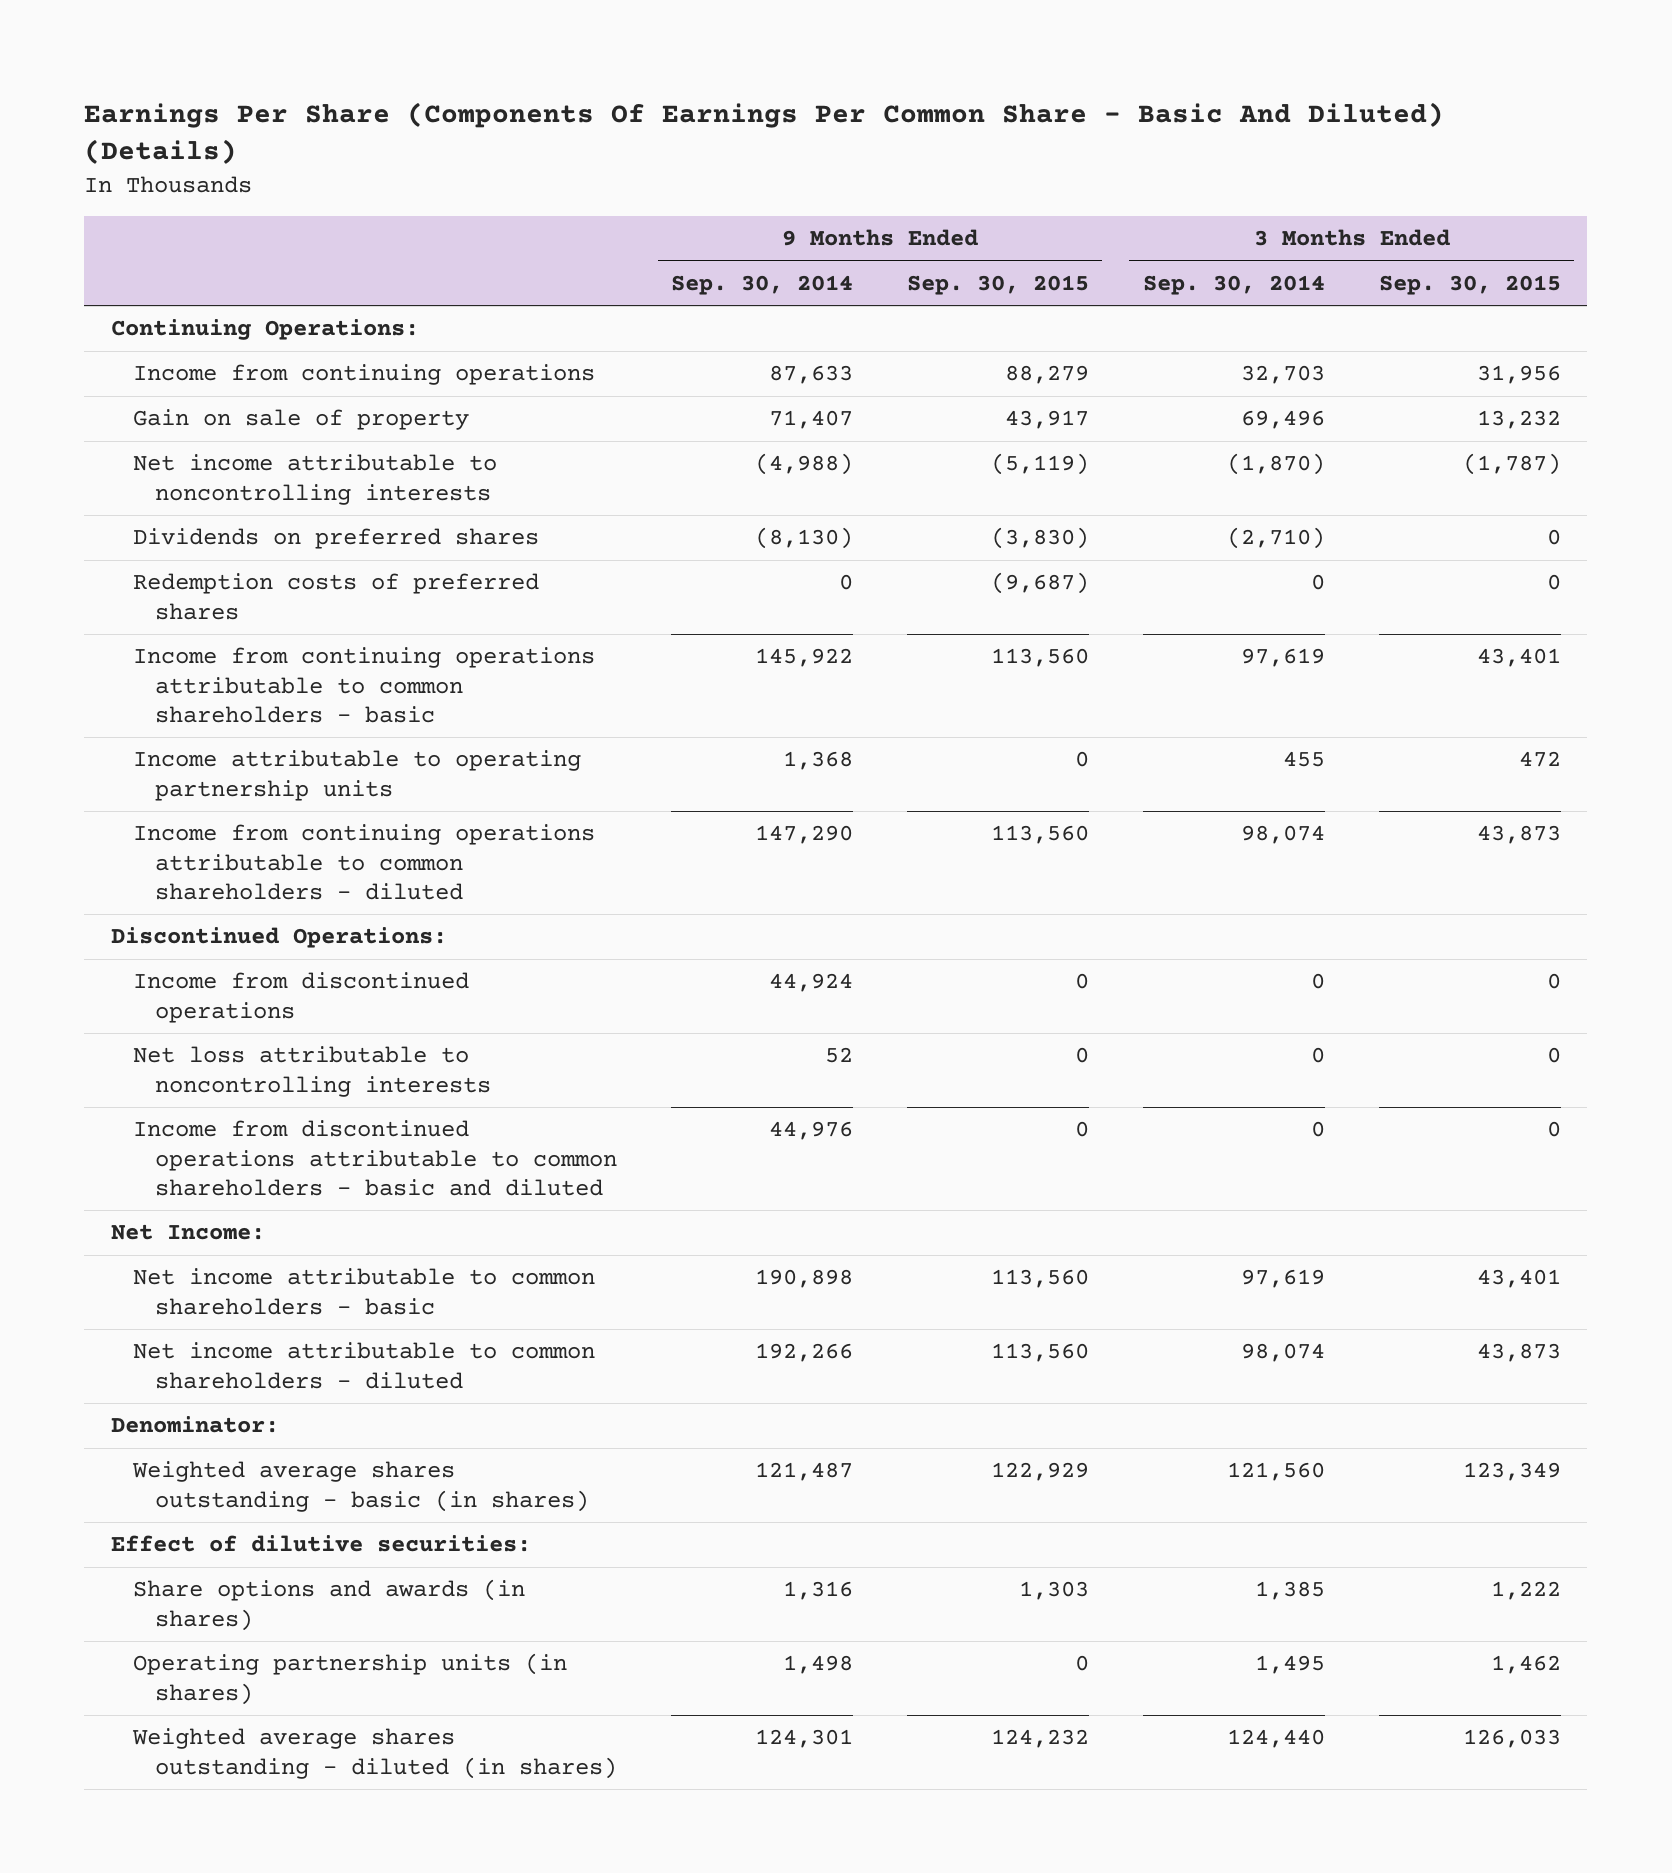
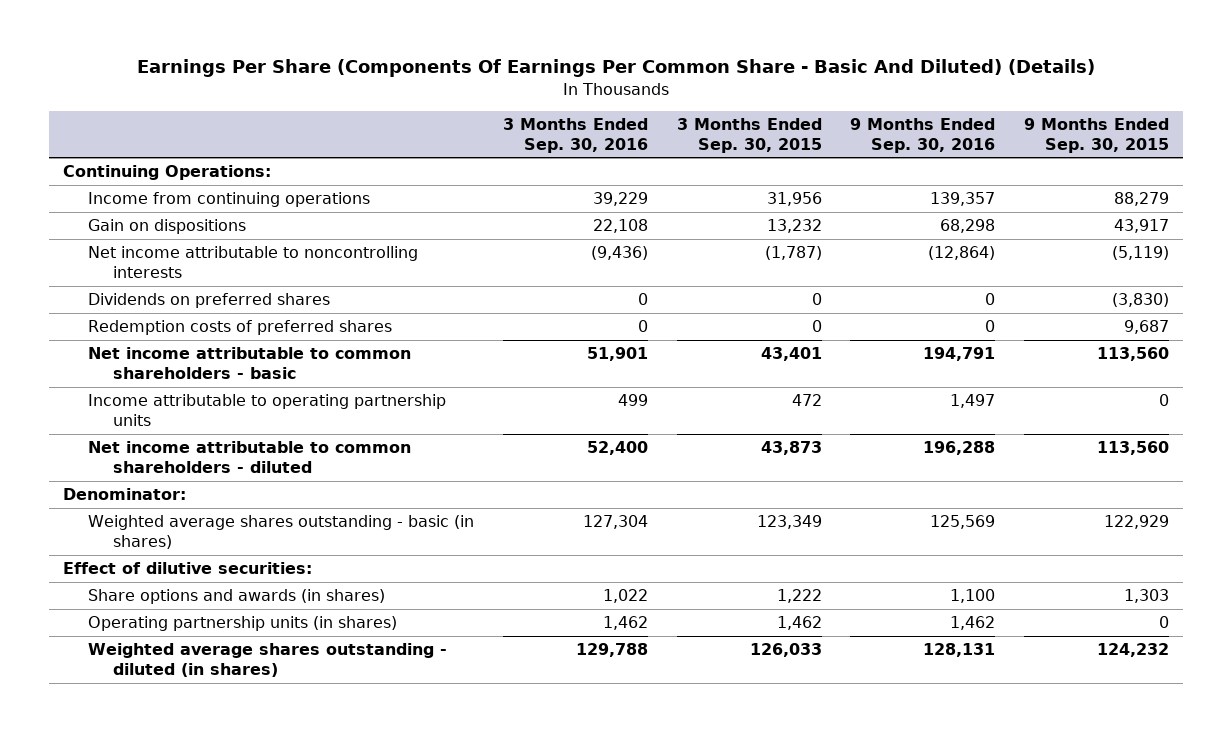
[671,274,854,295] Sep. 30, 2014 -> none
[1142,274,1325,295] Sep. 30, 2014 -> none
none -> [502,117,648,153] 3 Months Ended Sep. 30, 2016
none -> [850,117,996,153] 9 Months Ended Sep. 30, 2016
[133,409,470,431] Gain on sale of property -> [88,219,247,235] Gain on dispositions
[133,647,596,723] Income from continuing operations attributable to common shareholders - basic -> none
[133,824,596,900] Income from continuing operations attributable to common shareholders - diluted -> none
[111,927,448,949] Discontinued Operations: -> none
[133,972,470,1023] Income from discontinued operations -> none
[133,1046,492,1097] Net loss attributable to noncontrolling interests -> none
[133,1120,618,1196] Income from discontinued operations attributable to common shareholders - basic and diluted -> none
[111,1224,266,1241] Net Income: -> none
[990,572,1089,595] (9,687) -> [1123,320,1169,335] 9,687
[133,750,582,801] Income attributable to operating partnership units -> [88,394,447,426] Income attributable to operating partnership units

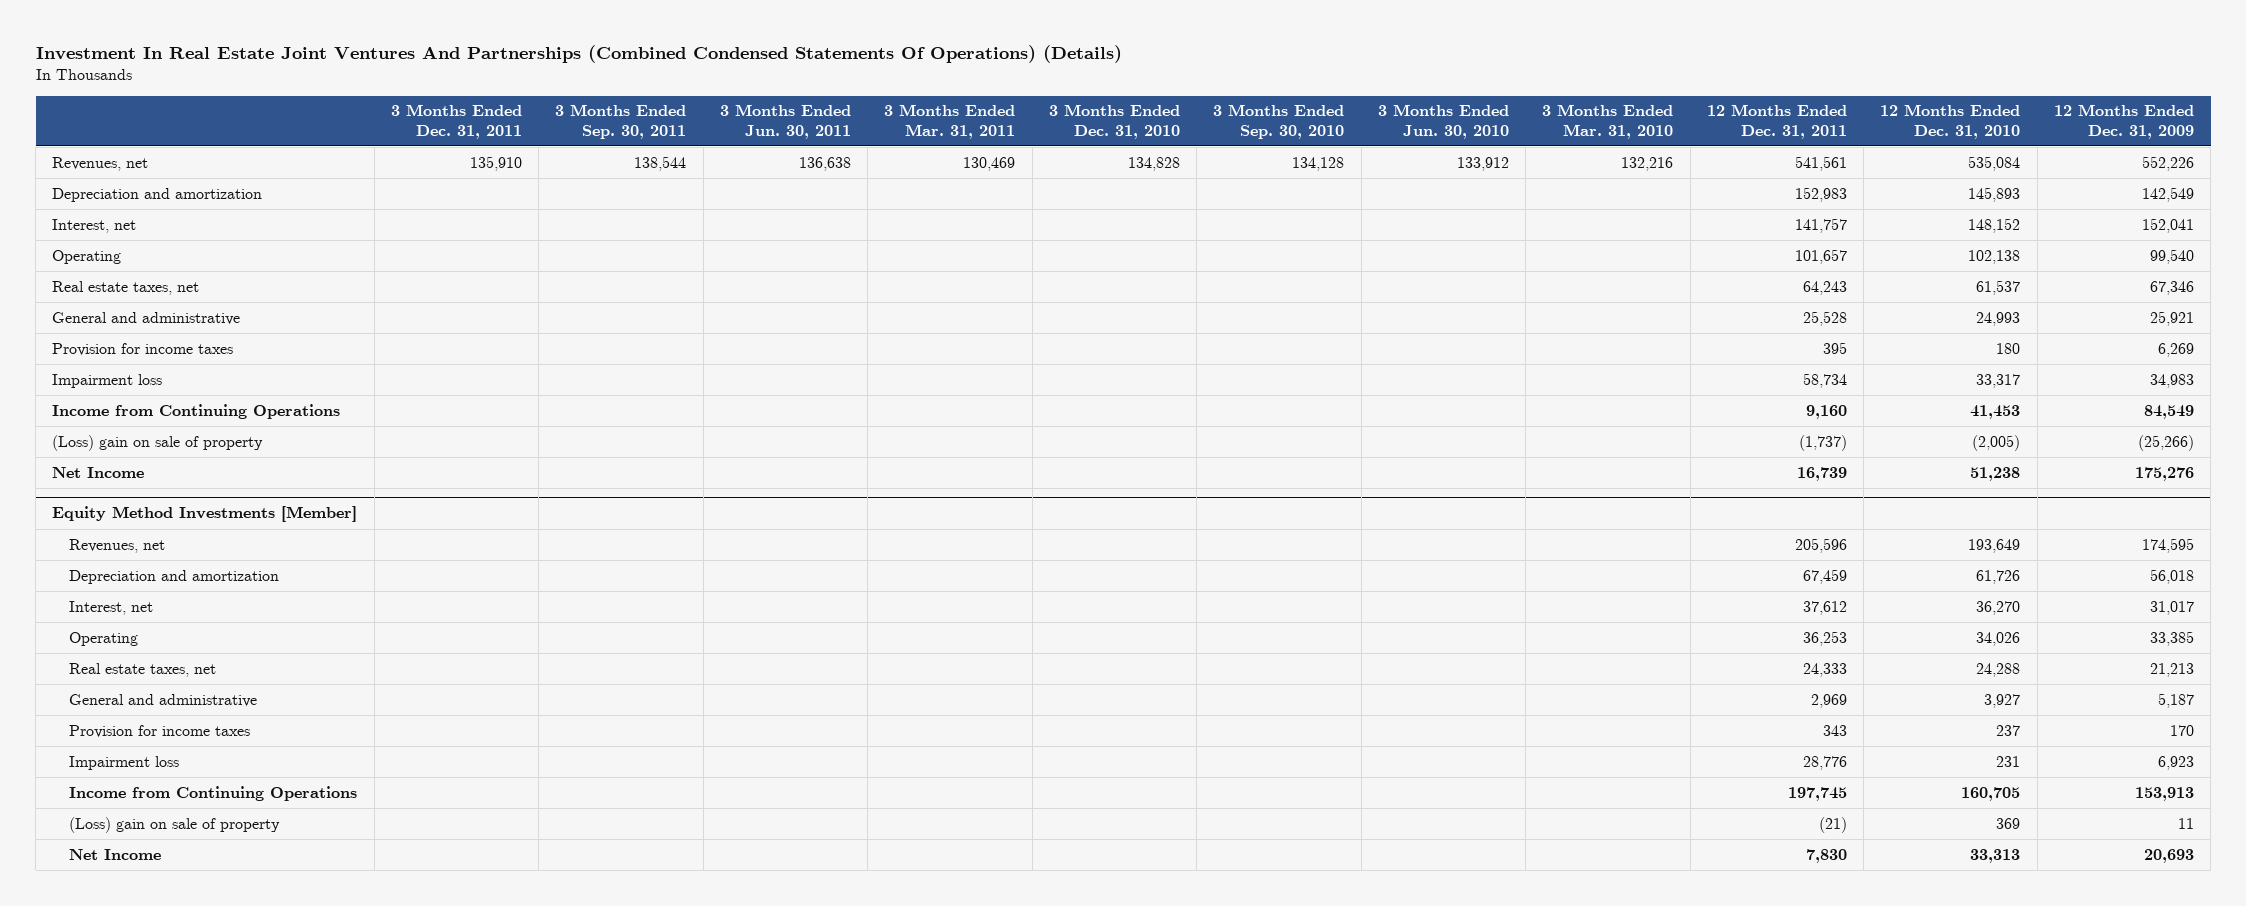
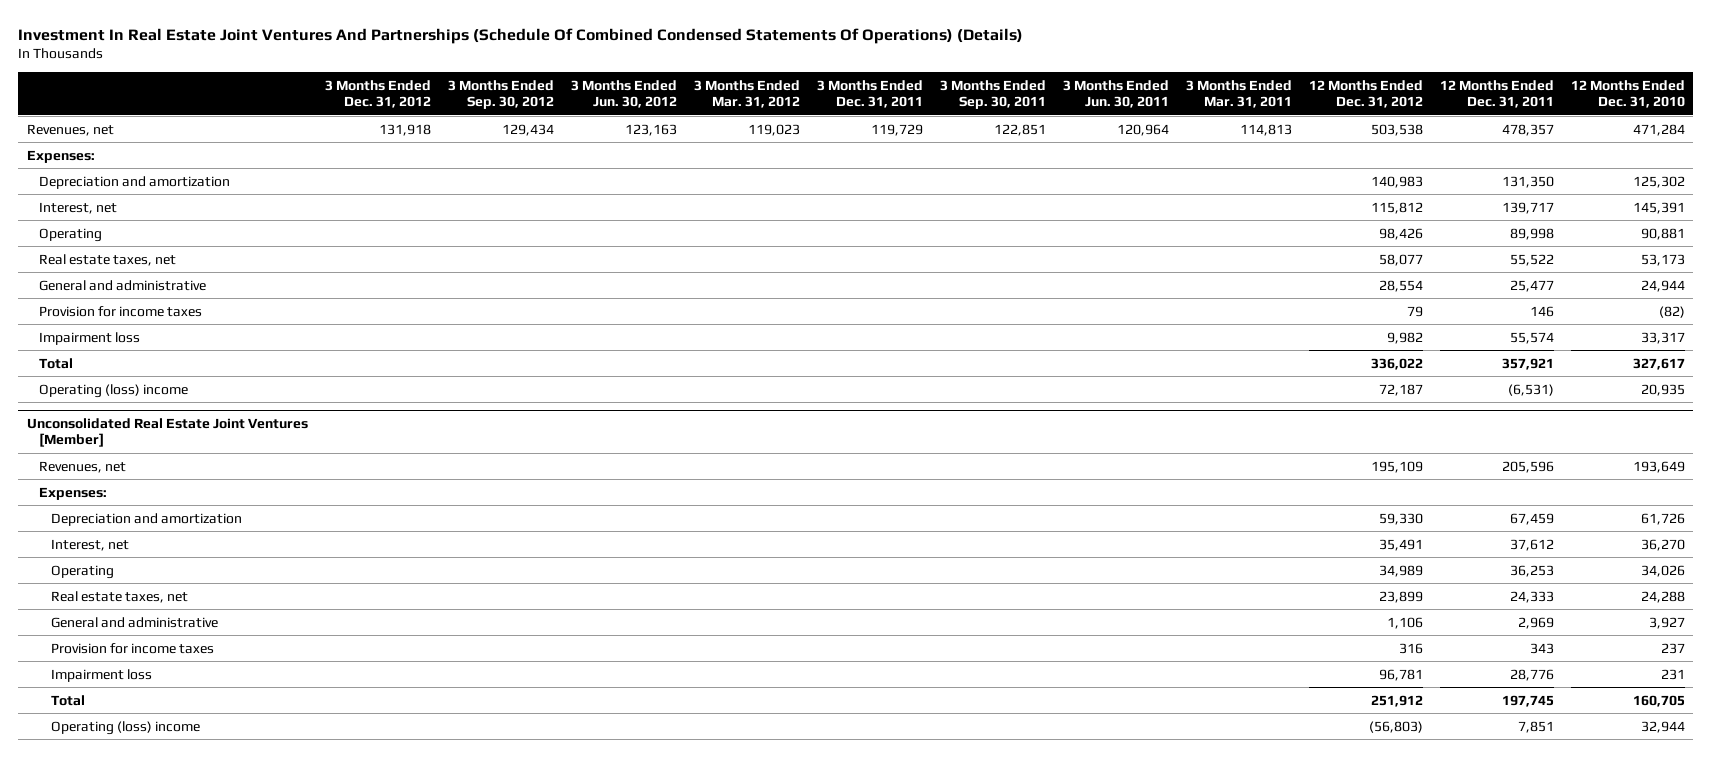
[35,45,1122,64] Investment In Real Estate Joint Ventures And Partnerships (Combined Condensed Statements Of Operations) (Details) -> [18,27,1024,44] Investment In Real Estate Joint Ventures And Partnerships (Schedule Of Combined Condensed Statements Of Operations) (Details)
[1048,104,1180,139] 3 Months Ended Dec. 31, 2010 -> none
[1213,104,1345,139] 3 Months Ended Sep. 30, 2010 -> none
[1377,104,1509,139] 3 Months Ended Jun. 30, 2010 -> none
[1542,104,1674,139] 3 Months Ended Mar. 31, 2010 -> none
[2053,104,2194,139] 12 Months Ended Dec. 31, 2009 -> none
none -> [324,79,431,109] 3 Months Ended Dec. 31, 2012
none -> [447,79,554,110] 3 Months Ended Sep. 30, 2012
none -> [570,79,677,109] 3 Months Ended Jun. 30, 2012
none -> [693,79,800,109] 3 Months Ended Mar. 31, 2012
none -> [1308,79,1423,109] 12 Months Ended Dec. 31, 2012
[52,403,341,419] Income from Continuing Operations -> none
[52,434,264,451] (Loss) gain on sale of property -> none
[52,466,145,478] Net Income -> none
[52,506,358,523] Equity Method Investments [Member] -> none
[469,155,522,171] 135,910 -> [870,123,923,136] 119,729
[634,155,687,171] 138,544 -> [993,123,1046,136] 122,851
[798,156,851,171] 136,638 -> [1116,123,1169,136] 120,964
[963,156,1016,171] 130,469 -> [1239,123,1292,136] 114,813
[1794,155,1847,171] 541,561 -> [1501,123,1554,136] 478,357
[1968,155,2021,171] 535,084 -> [1632,123,1685,136] 471,284
none -> [26,149,95,163] Expenses:
[1794,186,1847,202] 152,983 -> [1501,175,1554,188] 131,350
[1968,186,2021,202] 145,893 -> [1632,175,1685,188] 125,302
[1794,217,1847,233] 141,757 -> [1501,201,1554,214] 139,717
[1968,217,2021,233] 148,152 -> [1632,201,1685,214] 145,391
[1794,248,1847,264] 101,657 -> [1509,227,1554,240] 89,998
[1968,249,2021,264] 102,138 -> [1640,227,1685,240] 90,881
[1802,280,1847,295] 64,243 -> [1509,253,1554,266] 55,522
[1976,279,2021,295] 61,537 -> [1640,253,1685,266] 53,173
[1802,310,1847,326] 25,528 -> [1509,279,1554,292] 25,477
[1976,311,2021,326] 24,993 -> [1640,279,1685,292] 24,944
[1822,341,1847,354] 395 -> [1529,305,1554,317] 146
[1996,342,2021,354] 180 -> [1658,305,1685,318] (82)
[1802,372,1847,388] 58,734 -> [1509,331,1554,344] 55,574
none -> [38,357,73,369] Total
none -> [38,383,188,398] Operating (loss) income
none -> [26,417,308,448] Unconsolidated Real Estate Joint Ventures [Member]
none -> [38,486,107,500] Expenses:
[69,816,281,833] (Loss) gain on sale of property -> none
[69,848,162,860] Net Income -> none
[69,785,358,801] Income from Continuing Operations -> [50,694,85,706] Total
none -> [50,720,200,735] Operating (loss) income

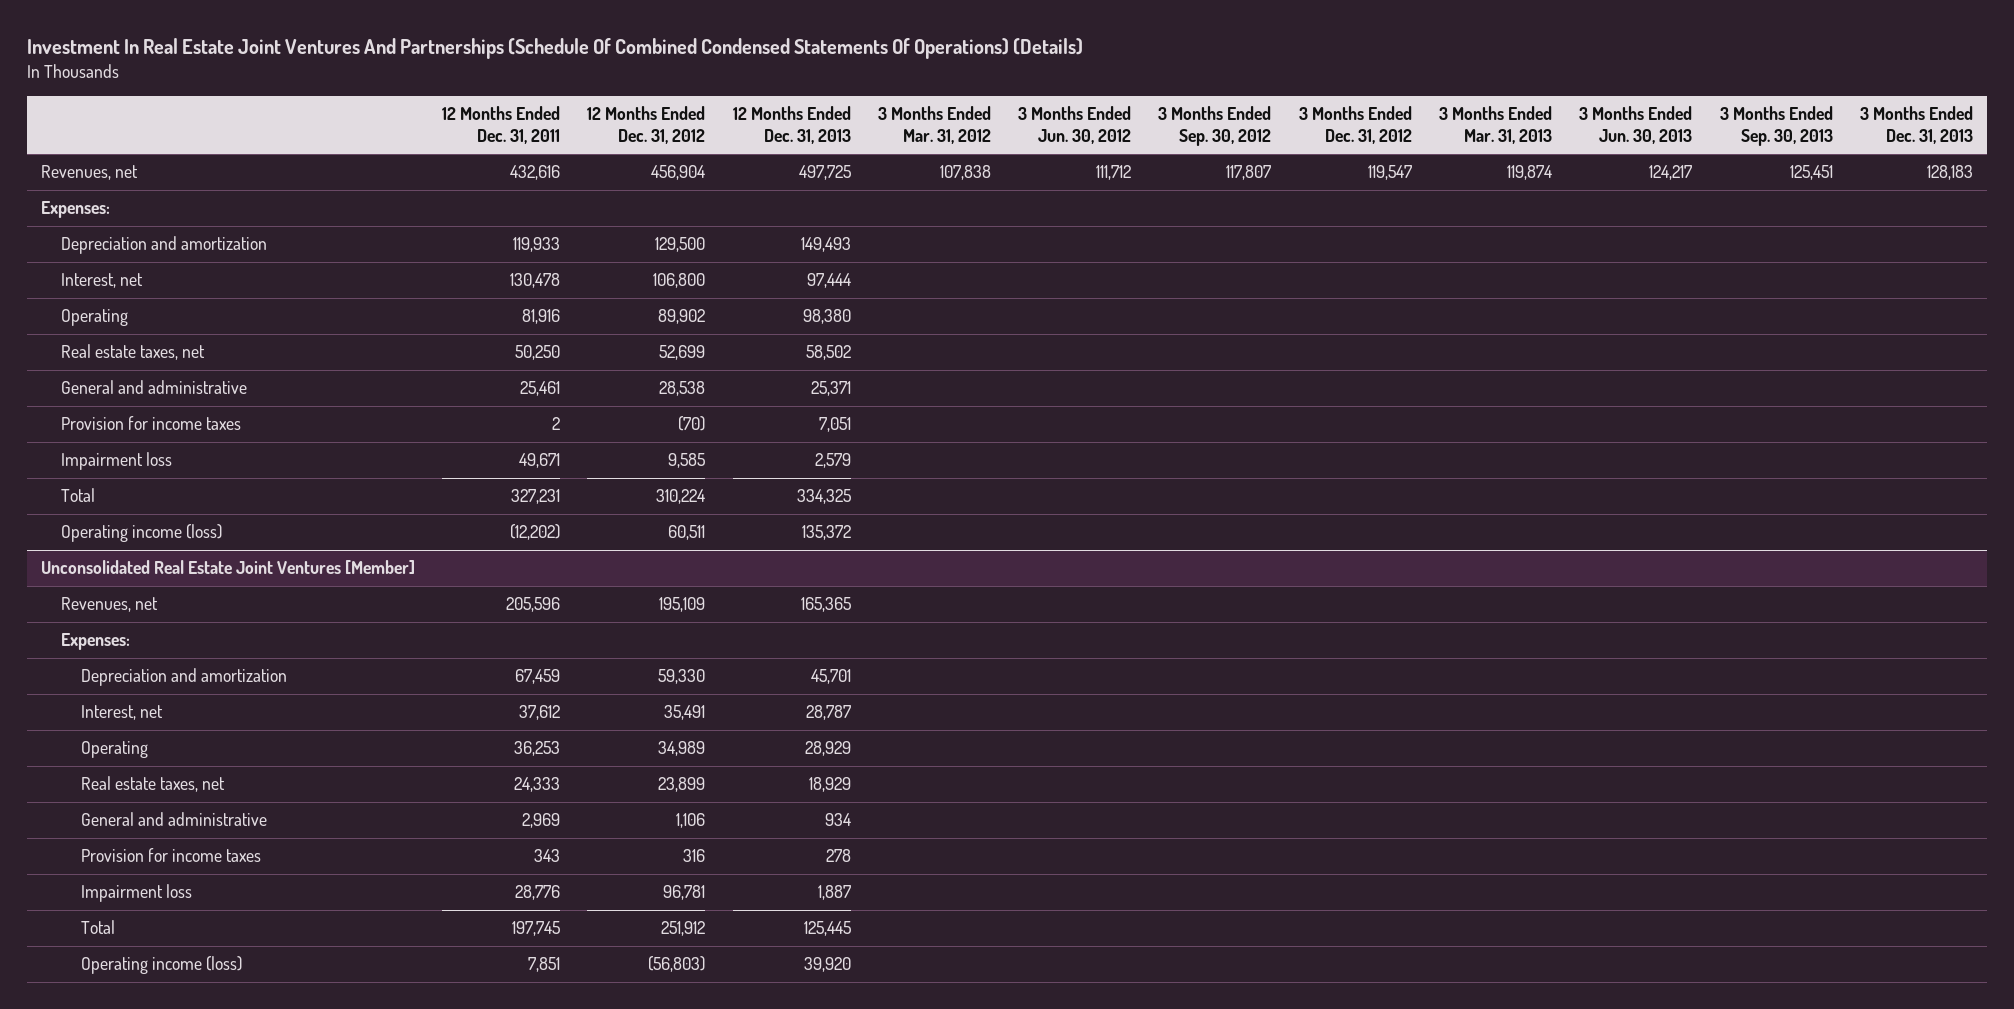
[816,79,923,109] 3 Months Ended Dec. 31, 2011 -> none
[939,79,1046,110] 3 Months Ended Sep. 30, 2011 -> none
[1062,79,1169,109] 3 Months Ended Jun. 30, 2011 -> none
[1185,79,1292,109] 3 Months Ended Mar. 31, 2011 -> none
[1570,79,1685,109] 12 Months Ended Dec. 31, 2010 -> none
none -> [732,105,851,144] 12 Months Ended Dec. 31, 2013
none -> [1439,105,1553,144] 3 Months Ended Mar. 31, 2013
none -> [1579,105,1693,144] 3 Months Ended Jun. 30, 2013
none -> [1719,105,1833,146] 3 Months Ended Sep. 30, 2013
none -> [1860,105,1974,144] 3 Months Ended Dec. 31, 2013
[378,123,431,136] 131,918 -> [1367,165,1412,181] 119,547
[501,123,554,136] 129,434 -> [1226,165,1272,181] 117,807
[624,123,677,136] 123,163 -> [1096,165,1132,181] 111,712
[747,123,800,136] 119,023 -> [939,165,991,181] 107,838
[1370,123,1423,136] 503,538 -> [651,165,706,181] 456,904
[1501,123,1554,136] 478,357 -> [509,165,560,181] 432,616
[1370,175,1423,188] 140,983 -> [655,237,706,253] 129,500
[1501,175,1554,188] 131,350 -> [512,237,560,253] 119,933
[1370,201,1423,214] 115,812 -> [653,273,706,289] 106,800
[1501,201,1554,214] 139,717 -> [509,273,560,289] 130,478
[1378,227,1423,240] 98,426 -> [658,309,706,325] 89,902
[1509,227,1554,240] 89,998 -> [521,309,560,325] 81,916
[1378,253,1423,266] 58,077 -> [659,345,706,361] 52,699
[1509,253,1554,266] 55,522 -> [514,345,560,361] 50,250
[1378,279,1423,292] 28,554 -> [659,381,706,397] 28,538
[1509,279,1554,292] 25,477 -> [519,381,560,397] 25,461
[1406,305,1423,317] 79 -> [678,416,706,432] (70)
[1529,305,1554,317] 146 -> [551,417,560,431] 2
[1386,331,1423,344] 9,982 -> [668,453,706,469] 9,585
[1509,331,1554,344] 55,574 -> [518,453,560,469] 49,671
[1370,357,1423,370] 336,022 -> [656,489,706,505] 310,224
[1501,357,1554,370] 357,921 -> [510,489,560,505] 327,231
[38,383,188,398] Operating (loss) income -> [60,524,222,543] Operating income (loss)
[1378,383,1423,396] 72,187 -> [668,525,706,541] 60,511
[1507,383,1554,396] (6,531) -> [509,524,560,541] (12,202)
[50,720,200,735] Operating (loss) income -> [81,956,243,975] Operating income (loss)

